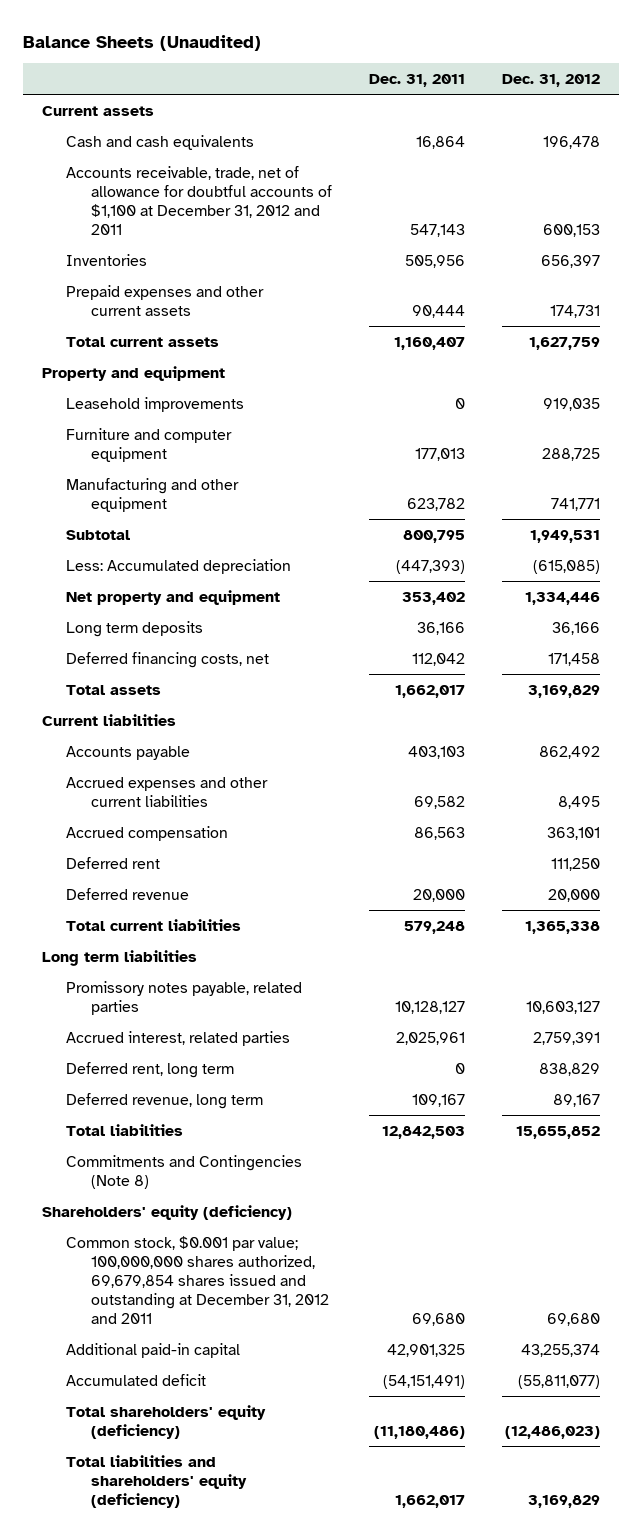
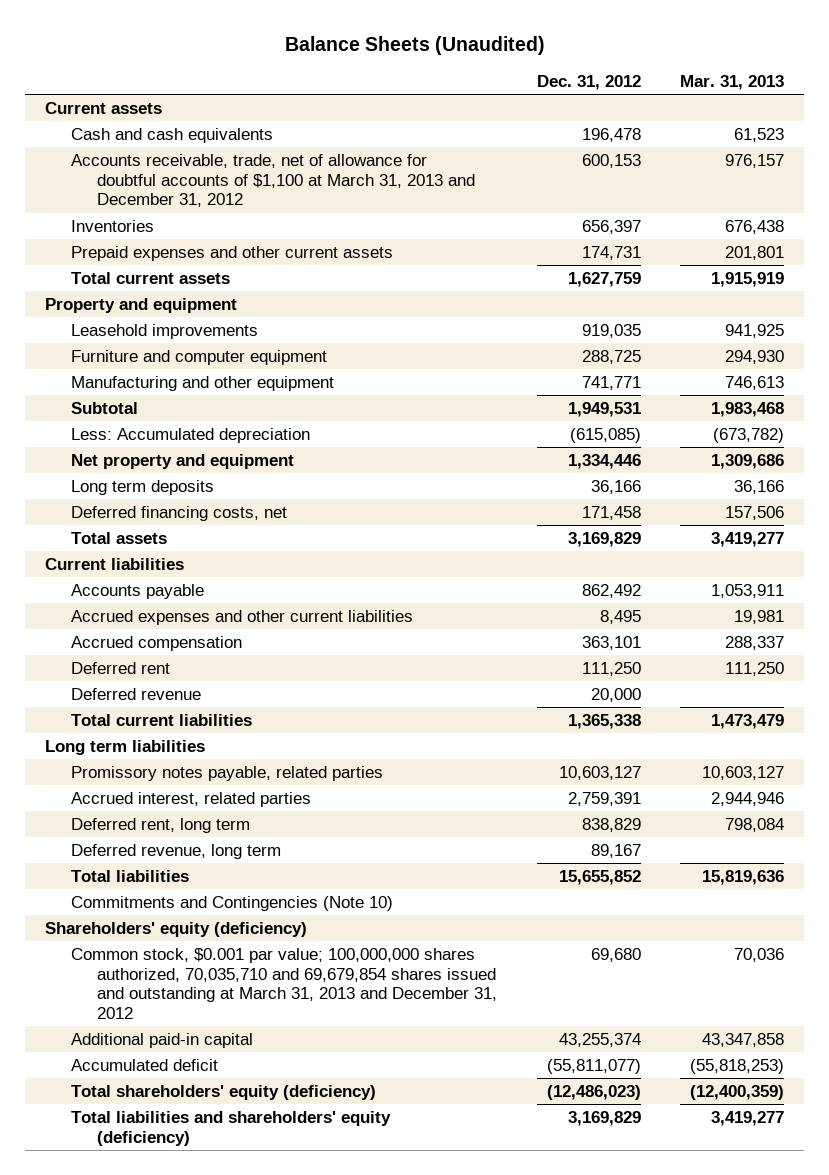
[369,74,466,88] Dec. 31, 2011 -> none
none -> [680,74,785,90] Mar. 31, 2013
[66,165,333,236] Accounts receivable, trade, net of allowance for doubtful accounts of $1,100 at December 31, 2012 and 2011 -> [70,153,475,208] Accounts receivable, trade, net of allowance for doubtful accounts of $1,100 at March 31, 2013 and December 31, 2012
[66,1154,303,1189] Commitments and Contingencies (Note 8) -> [70,895,393,911] Commitments and Contingencies (Note 10)
[66,1235,330,1325] Common stock, $0.001 par value; 100,000,000 shares authorized, 69,679,854 shares issued and outstanding at December 31, 2012 and 2011 -> [70,947,497,1020] Common stock, $0.001 par value; 100,000,000 shares authorized, 70,035,710 and 69,679,854 shares issued and outstanding at March 31, 2013 and December 31, 2012

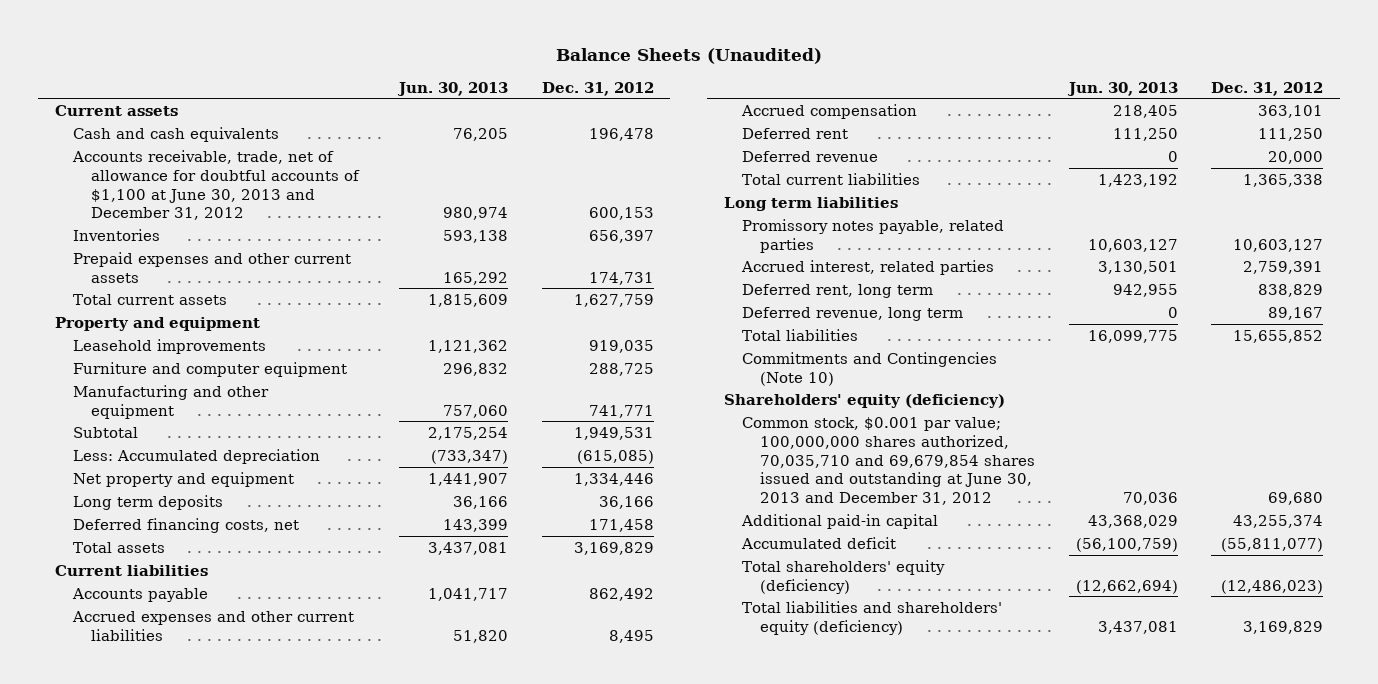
[680,74,785,90] Mar. 31, 2013 -> none
none -> [397,81,509,96] Jun. 30, 2013
[70,153,475,208] Accounts receivable, trade, net of allowance for doubtful accounts of $1,100 at March 31, 2013 and December 31, 2012 -> [71,149,360,221] Accounts receivable, trade, net of allowance for doubtful accounts of $1,100 at June 30, 2013 and December 31, 2012
[70,947,497,1020] Common stock, $0.001 par value; 100,000,000 shares authorized, 70,035,710 and 69,679,854 shares issued and outstanding at March 31, 2013 and December 31, 2012 -> [742,416,1036,506] Common stock, $0.001 par value; 100,000,000 shares authorized, 70,035,710 and 69,679,854 shares issued and outstanding at June 30, 2013 and December 31, 2012

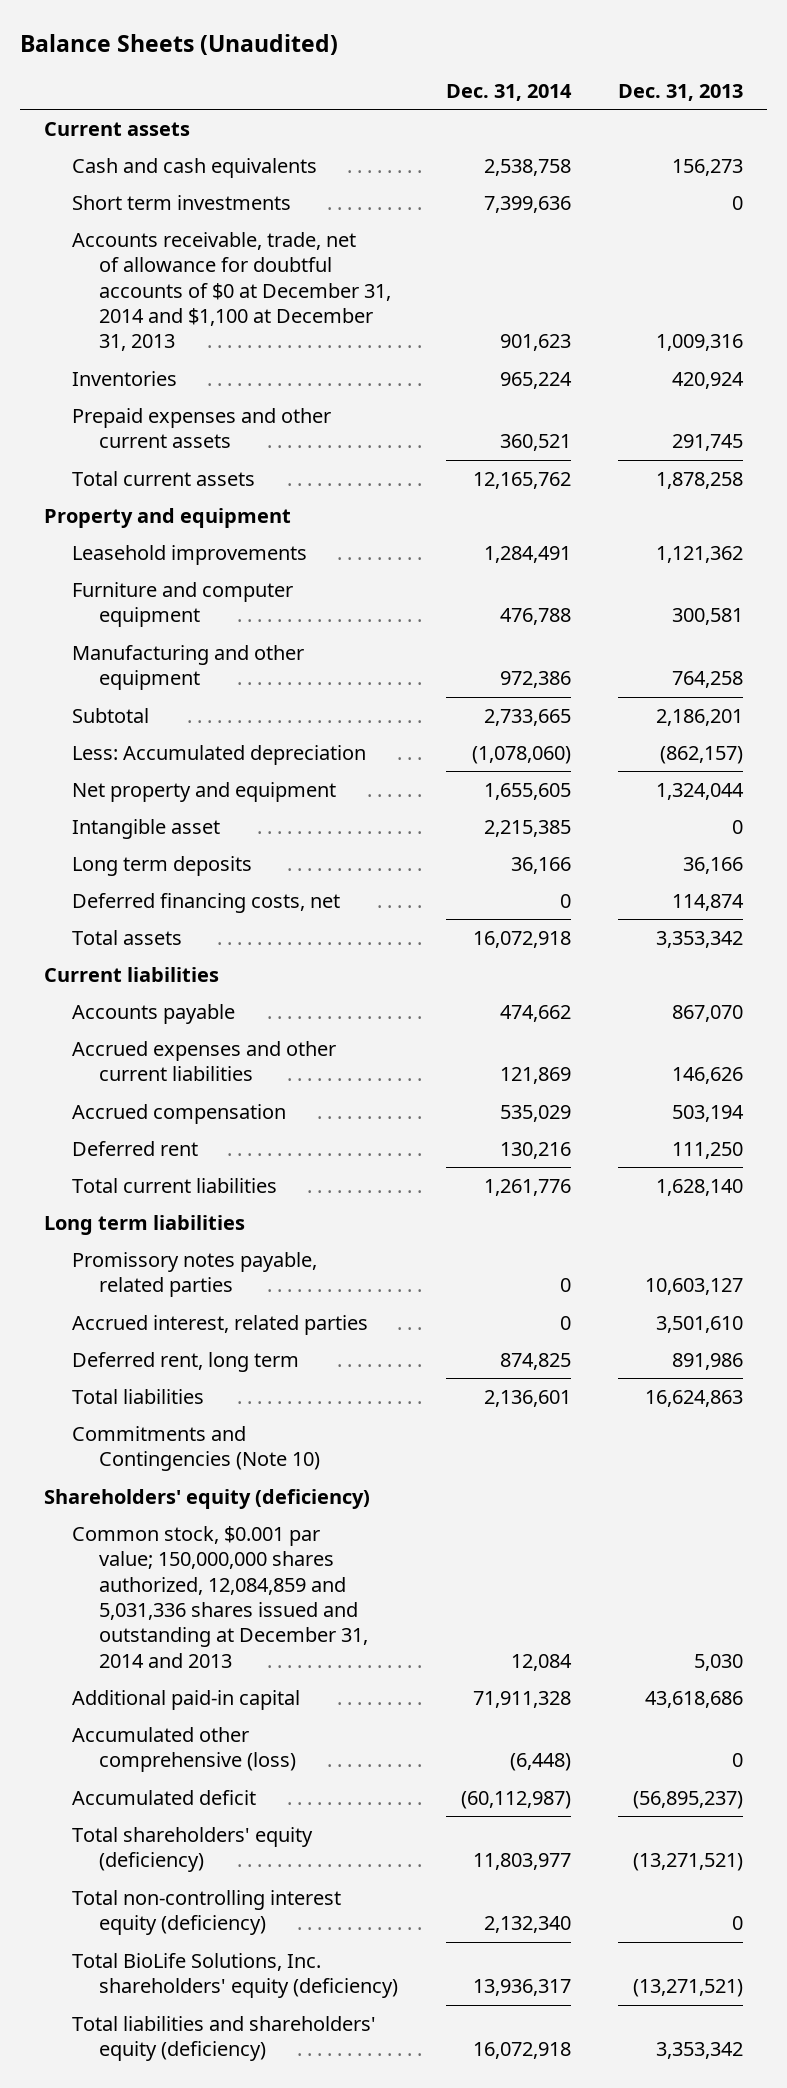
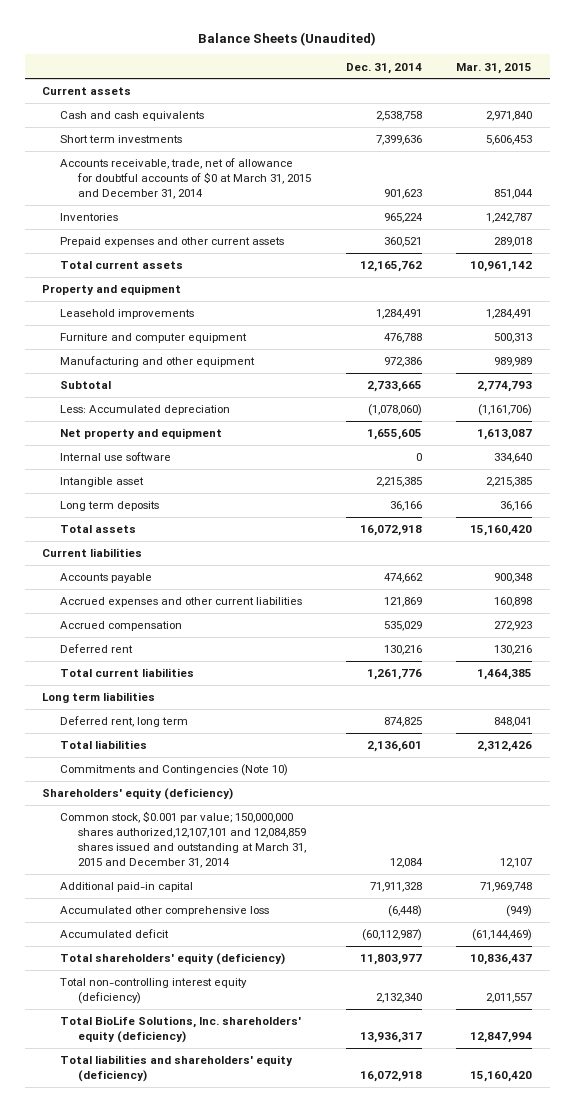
[617,83,743,101] Dec. 31, 2013 -> none
none -> [456,62,533,74] Mar. 31, 2015
[71,231,392,352] Accounts receivable, trade, net of allowance for doubtful accounts of $0 at December 31, 2014 and $1,100 at December 31, 2013 -> [60,158,312,199] Accounts receivable, trade, net of allowance for doubtful accounts of $0 at March 31, 2015 and December 31, 2014
none -> [60,452,172,462] Internal use software
[71,892,340,913] Deferred financing costs, net -> none
[71,1251,317,1298] Promissory notes payable, related parties -> none
[71,1314,368,1335] Accrued interest, related parties -> none
[71,1525,369,1668] Common stock, $0.001 par value; 150,000,000 shares authorized, 12,084,859 and 5,031,336 shares issued and outstanding at December 31, 2014 and 2013 -> [60,811,307,868] Common stock, $0.001 par value; 150,000,000 shares authorized,12,107,101 and 12,084,859 shares issued and outstanding at March 31, 2015 and December 31, 2014
[71,1726,297,1773] Accumulated other comprehensive (loss) -> [60,906,270,917] Accumulated other comprehensive loss

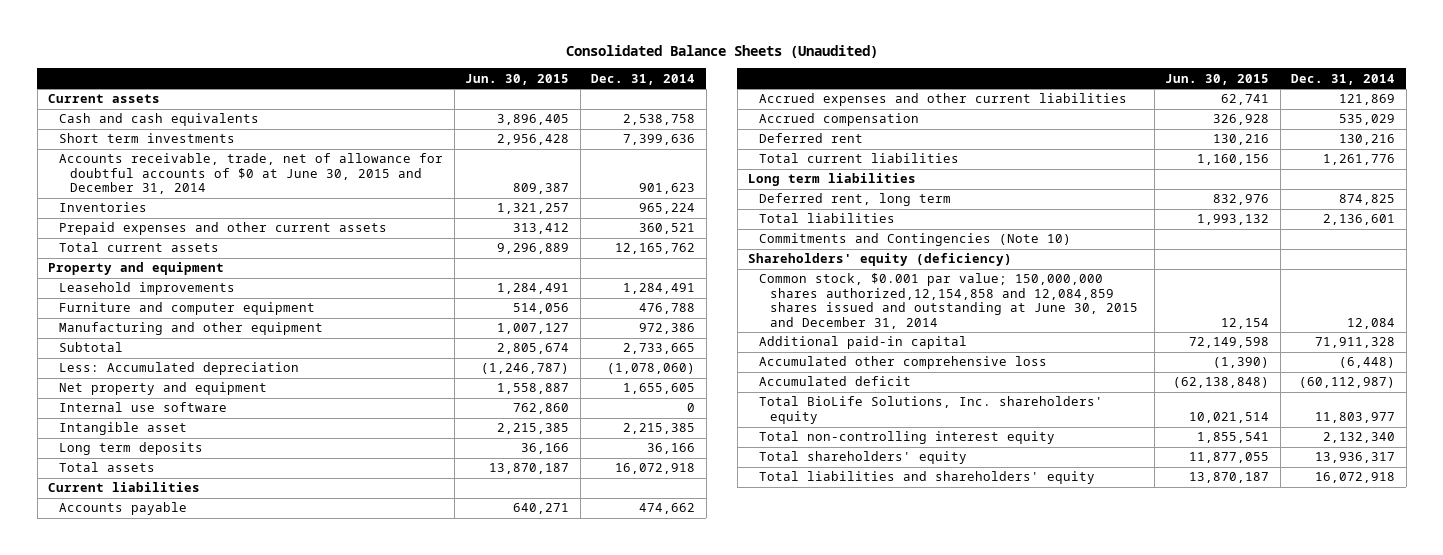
[198,31,377,46] Balance Sheets (Unaudited) -> [565,45,878,59] Consolidated Balance Sheets (Unaudited)
[456,62,533,74] Mar. 31, 2015 -> none
none -> [465,73,570,85] Jun. 30, 2015
[60,158,312,199] Accounts receivable, trade, net of allowance for doubtful accounts of $0 at March 31, 2015 and December 31, 2014 -> [58,153,443,195] Accounts receivable, trade, net of allowance for doubtful accounts of $0 at June 30, 2015 and December 31, 2014
[60,811,307,868] Common stock, $0.001 par value; 150,000,000 shares authorized,12,107,101 and 12,084,859 shares issued and outstanding at March 31, 2015 and December 31, 2014 -> [758,273,1138,329] Common stock, $0.001 par value; 150,000,000 shares authorized,12,154,858 and 12,084,859 shares issued and outstanding at June 30, 2015 and December 31, 2014
[60,953,286,966] Total shareholders' equity (deficiency) -> [758,396,1103,424] Total BioLife Solutions, Inc. shareholders' equity
[60,978,248,1004] Total non-controlling interest equity (deficiency) -> [758,431,1055,445] Total non-controlling interest equity
[60,1016,302,1043] Total BioLife Solutions, Inc. shareholders' equity (deficiency) -> [758,451,967,465] Total shareholders' equity
[60,1055,294,1082] Total liabilities and shareholders' equity (deficiency) -> [758,471,1095,485] Total liabilities and shareholders' equity

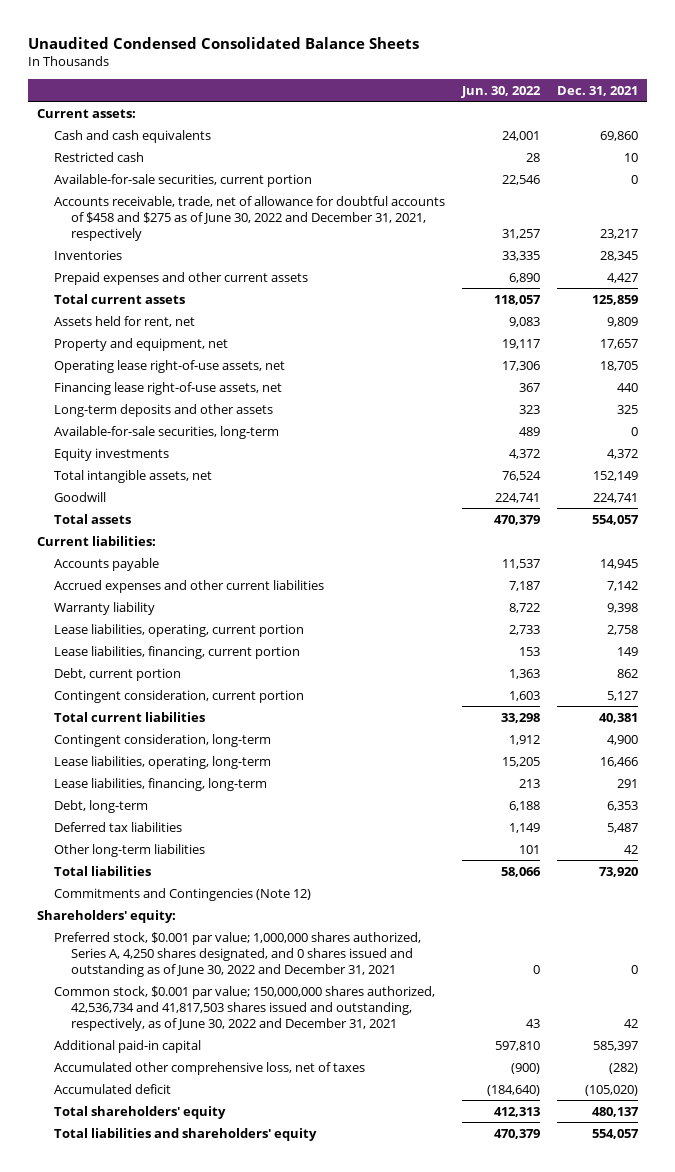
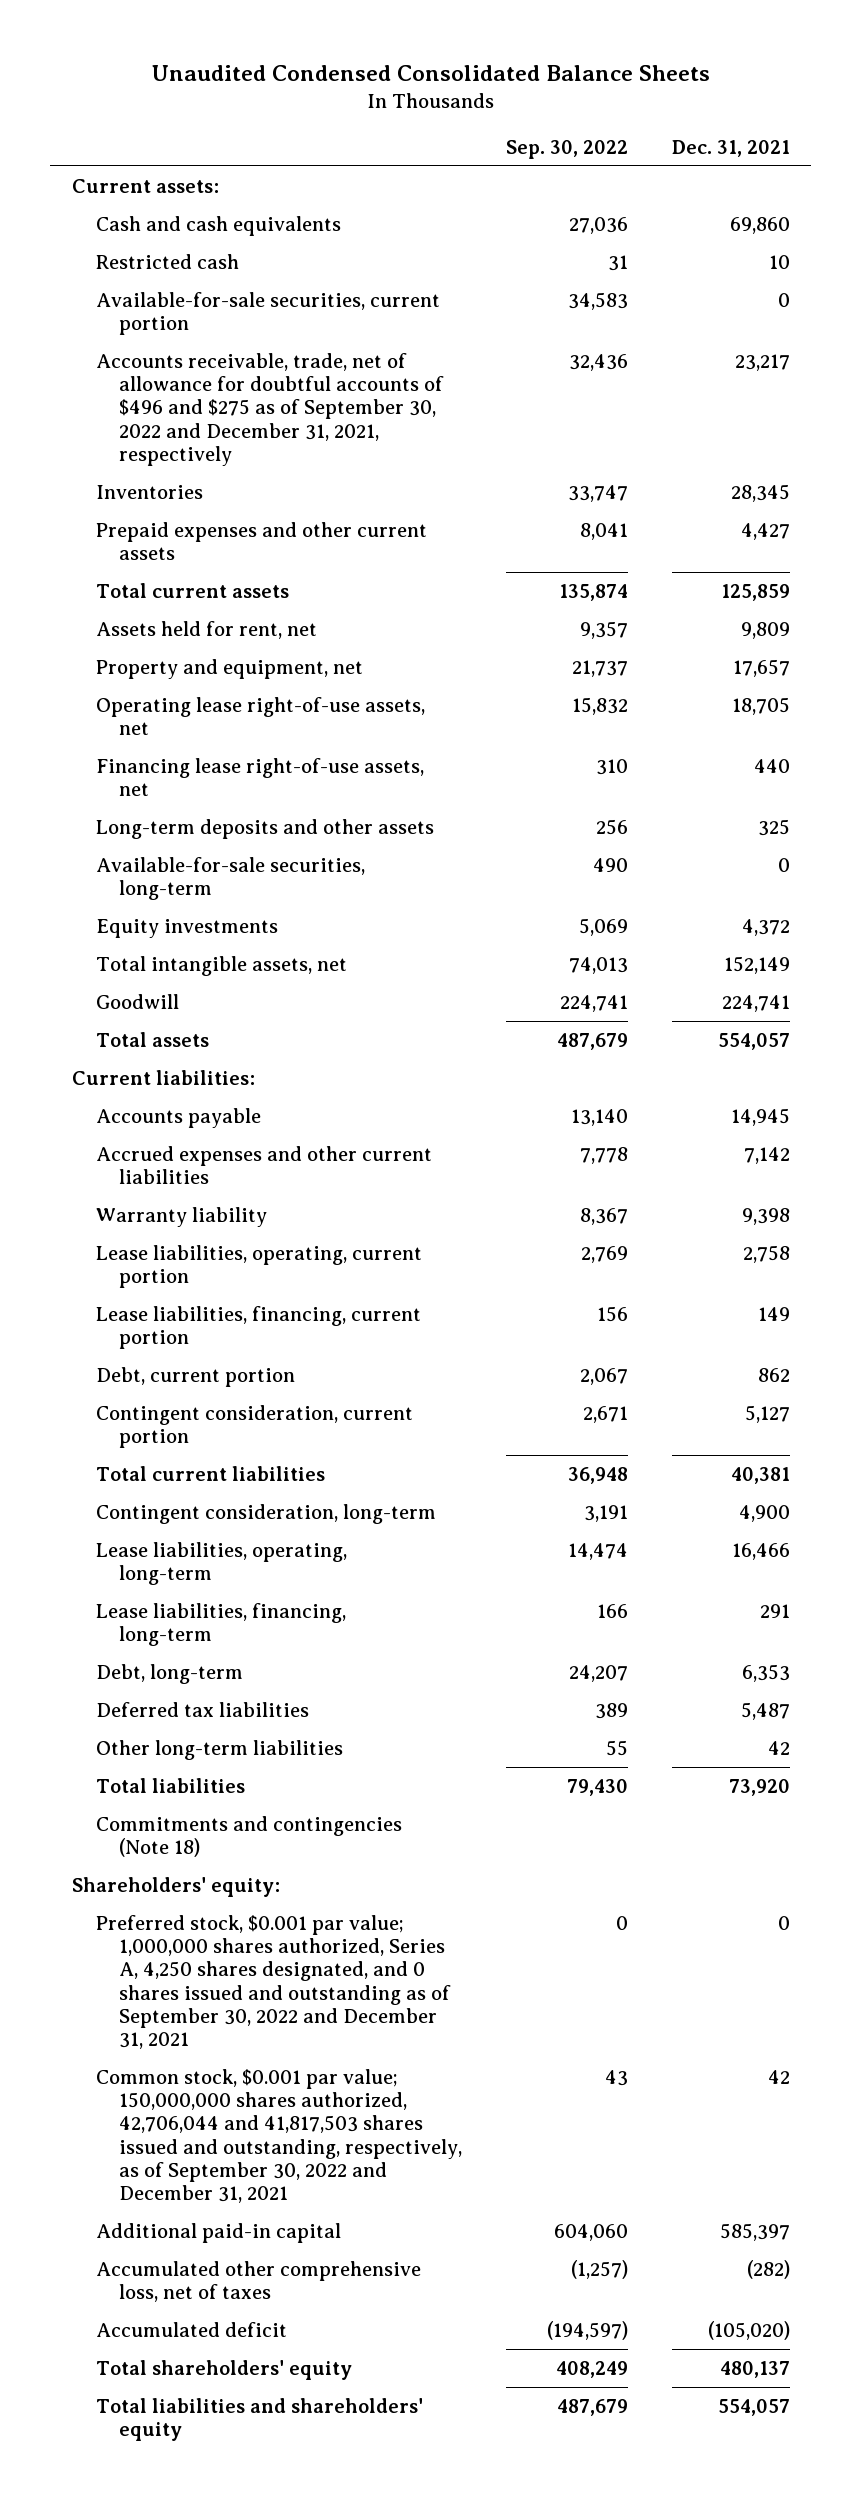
[461,85,542,98] Jun. 30, 2022 -> none
none -> [505,139,628,159] Sep. 30, 2022
[54,195,446,241] Accounts receivable, trade, net of allowance for doubtful accounts of $458 and $275 as of June 30, 2022 and December 31, 2021, respectively -> [95,352,445,466] Accounts receivable, trade, net of allowance for doubtful accounts of $496 and $275 as of September 30, 2022 and December 31, 2021, respectively
[54,887,312,901] Commitments and Contingencies (Note 12) -> [95,1815,402,1857] Commitments and contingencies (Note 18)
[54,931,422,977] Preferred stock, $0.001 par value; 1,000,000 shares authorized, Series A, 4,250 shares designated, and 0 shares issued and outstanding as of June 30, 2022 and December 31, 2021 -> [95,1914,452,2050] Preferred stock, $0.001 par value; 1,000,000 shares authorized, Series A, 4,250 shares designated, and 0 shares issued and outstanding as of September 30, 2022 and December 31, 2021
[54,985,436,1031] Common stock, $0.001 par value; 150,000,000 shares authorized, 42,536,734 and 41,817,503 shares issued and outstanding, respectively, as of June 30, 2022 and December 31, 2021 -> [95,2068,463,2204] Common stock, $0.001 par value; 150,000,000 shares authorized, 42,706,044 and 41,817,503 shares issued and outstanding, respectively, as of September 30, 2022 and December 31, 2021

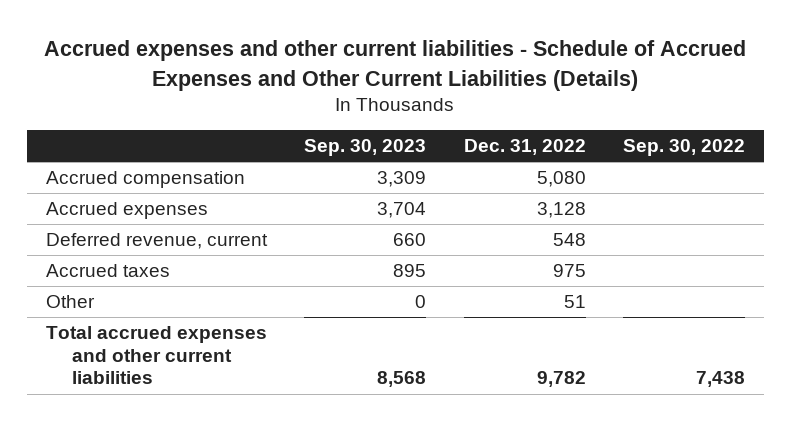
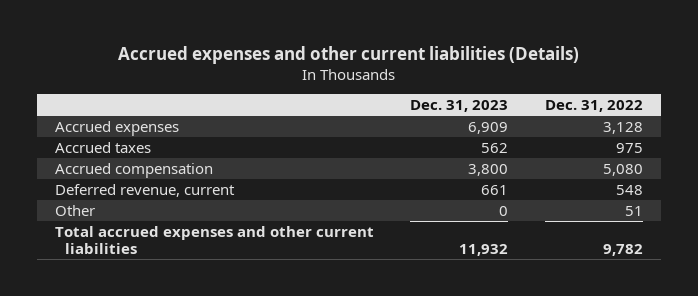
[44,40,747,91] Accrued expenses and other current liabilities - Schedule of Accrued Expenses and Other Current Liabilities (Details) -> [117,45,579,64] Accrued expenses and other current liabilities (Details)
[304,139,427,157] Sep. 30, 2023 -> none
[623,139,746,157] Sep. 30, 2022 -> none
none -> [410,100,509,113] Dec. 31, 2023
[45,171,245,189] Accrued compensation -> [54,162,213,178] Accrued compensation
[45,233,268,250] Deferred revenue, current -> [54,183,235,197] Deferred revenue, current

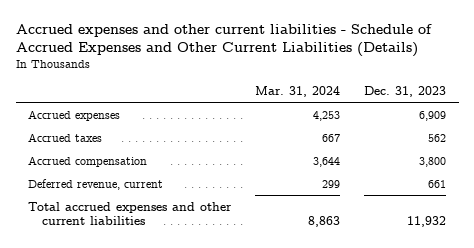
[117,45,579,64] Accrued expenses and other current liabilities (Details) -> [15,23,432,58] Accrued expenses and other current liabilities - Schedule of Accrued Expenses and Other Current Liabilities (Details)
[544,100,643,113] Dec. 31, 2022 -> none
none -> [255,86,341,98] Mar. 31, 2024
[54,204,95,216] Other -> none

